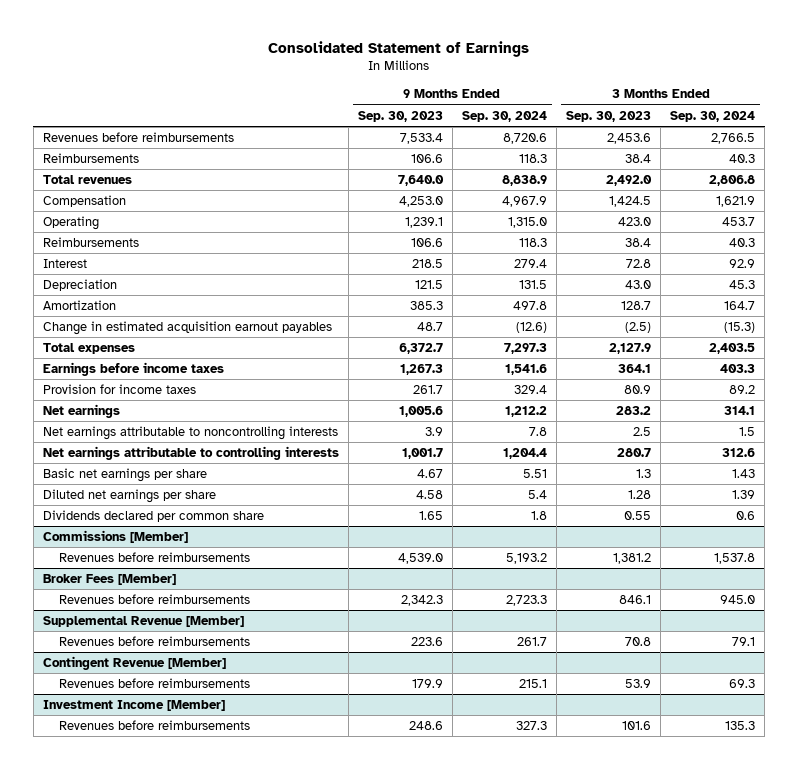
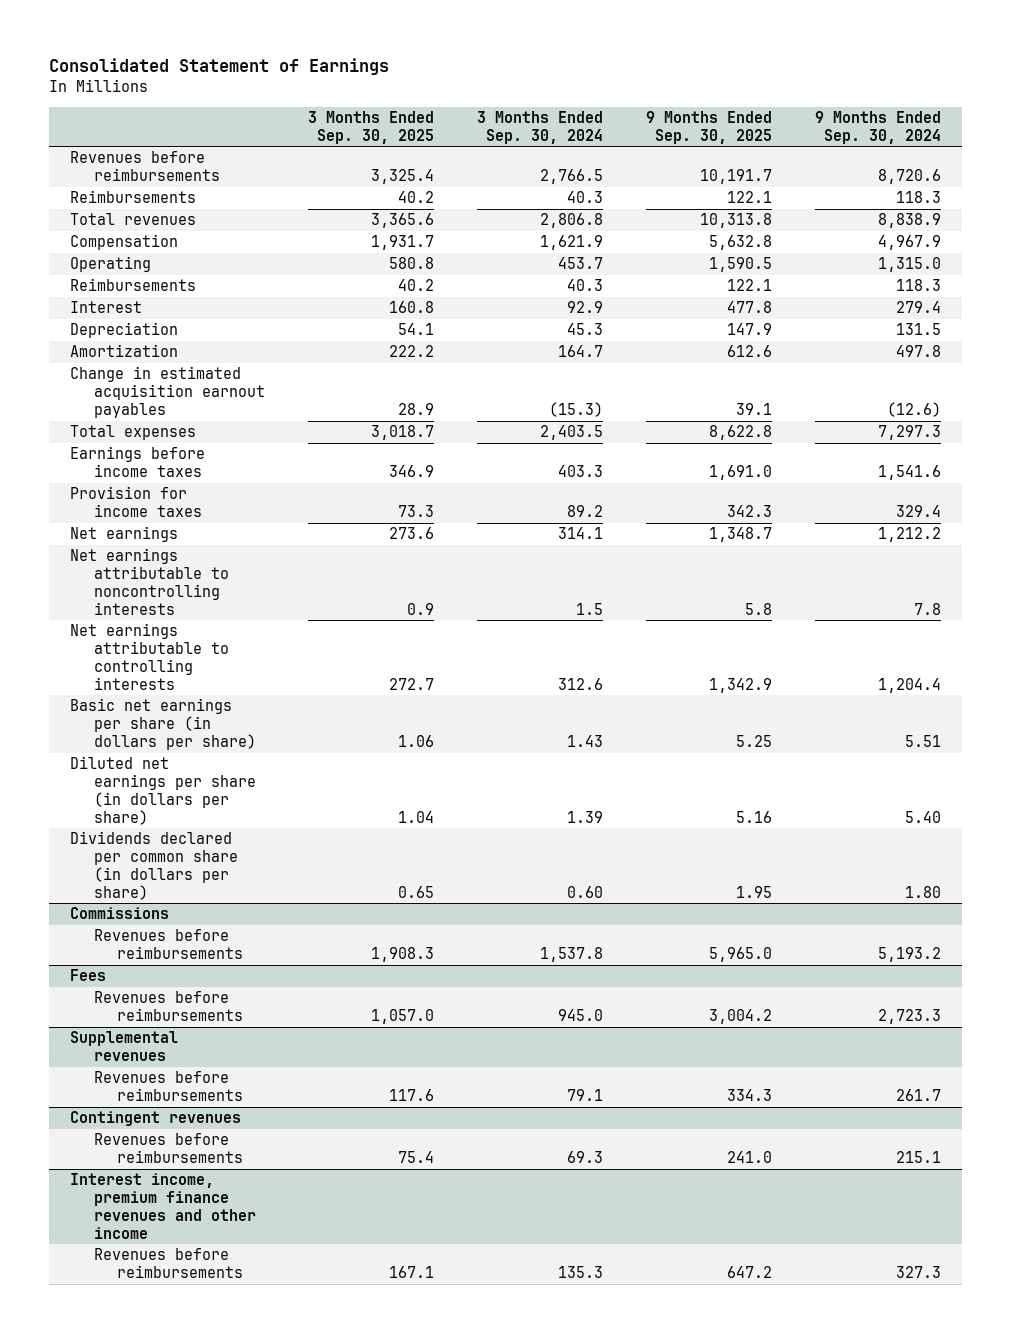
[357,110,443,122] Sep. 30, 2023 -> none
[566,110,652,122] Sep. 30, 2023 -> none
none -> [307,110,434,144] 3 Months Ended Sep. 30, 2025
none -> [645,110,772,144] 9 Months Ended Sep. 30, 2025
[42,468,207,483] Basic net earnings per share -> [70,698,256,750] Basic net earnings per share (in dollars per share)
[42,489,216,504] Diluted net earnings per share -> [70,756,256,825] Diluted net earnings per share (in dollars per share)
[527,490,547,500] 5.4 -> [904,810,941,823] 5.40
[42,510,264,523] Dividends declared per common share -> [70,831,238,900] Dividends declared per common share (in dollars per share)
[530,511,547,521] 1.8 -> [904,885,941,898] 1.80
[736,511,756,521] 0.6 -> [566,885,603,898] 0.60
[42,530,188,544] Commissions [Member] -> [70,907,170,920] Commissions
[42,574,176,586] Broker Fees [Member] -> [70,969,107,982] Fees
[42,616,244,628] Supplemental Revenue [Member] -> [70,1031,179,1062] Supplemental revenues
[42,656,226,671] Contingent Revenue [Member] -> [70,1111,242,1127] Contingent revenues
[42,700,225,712] Investment Income [Member] -> [70,1173,256,1239] Interest income, premium finance revenues and other income

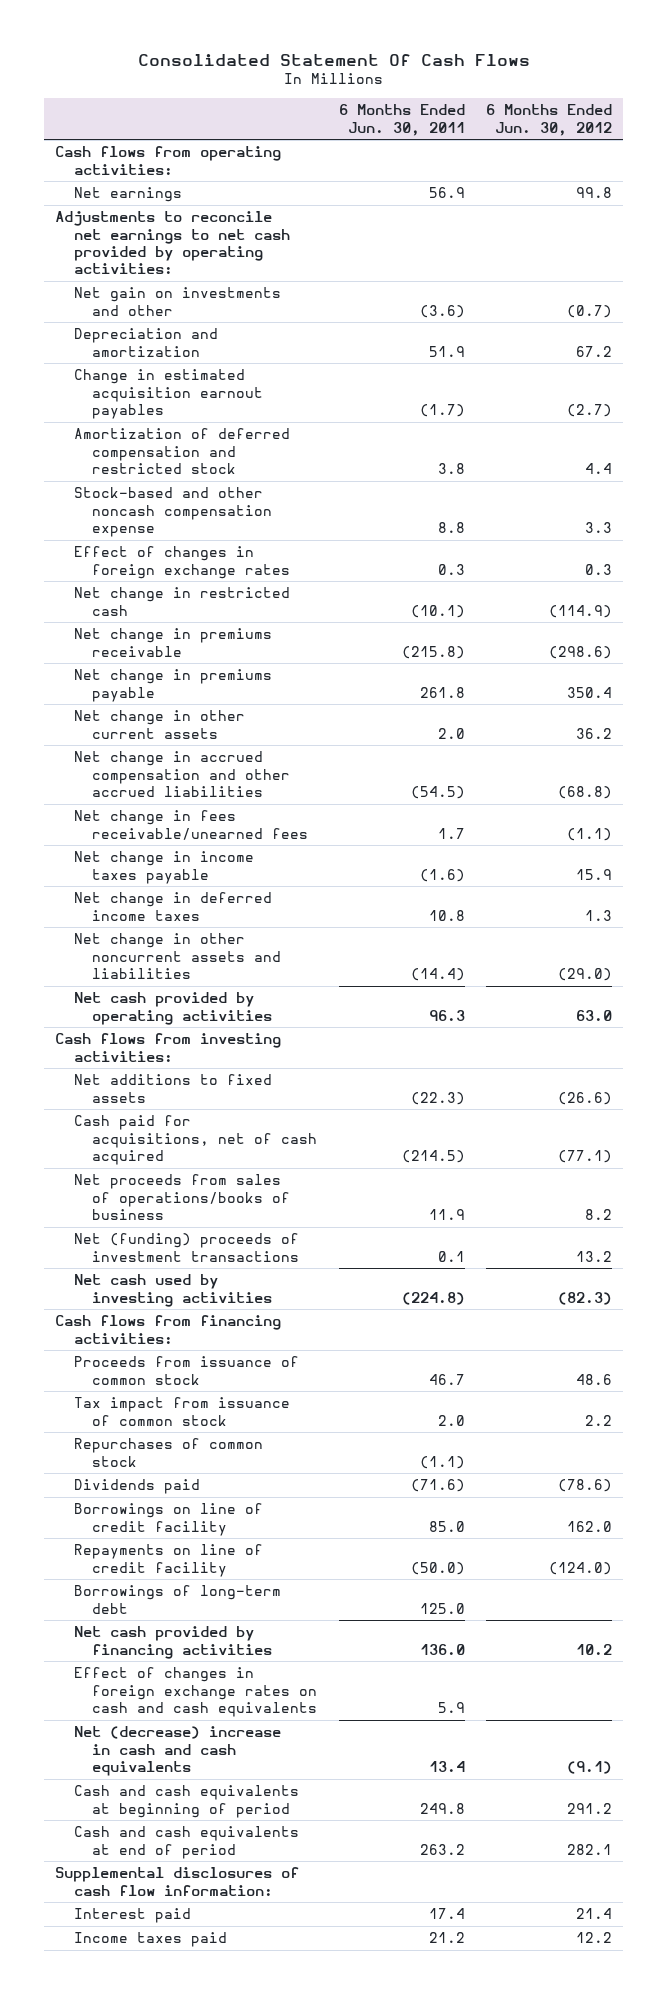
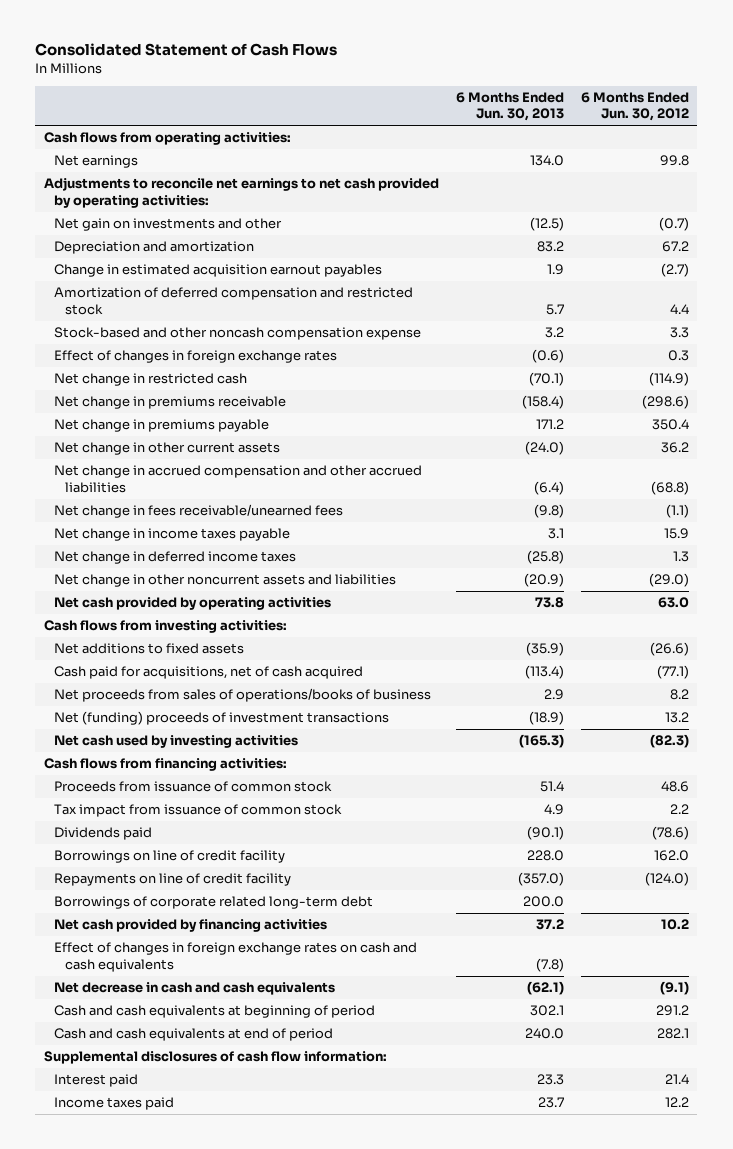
[137,53,530,66] Consolidated Statement Of Cash Flows -> [35,43,338,57] Consolidated Statement of Cash Flows
[338,104,465,136] 6 Months Ended Jun. 30, 2011 -> none
none -> [455,91,564,122] 6 Months Ended Jun. 30, 2013
[73,1438,263,1467] Repurchases of common stock -> none
[73,1585,281,1614] Borrowings of long-term debt -> [54,896,374,910] Borrowings of corporate related long-term debt
[73,1726,281,1776] Net (decrease) increase in cash and cash equivalents -> [54,982,336,996] Net decrease in cash and cash equivalents

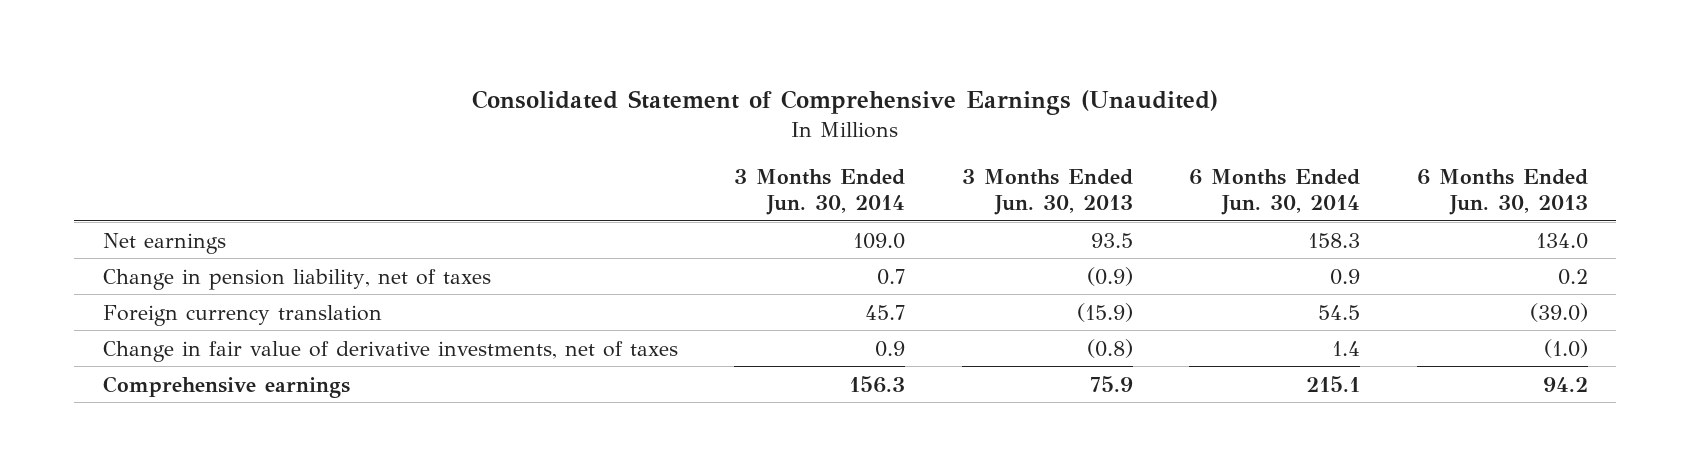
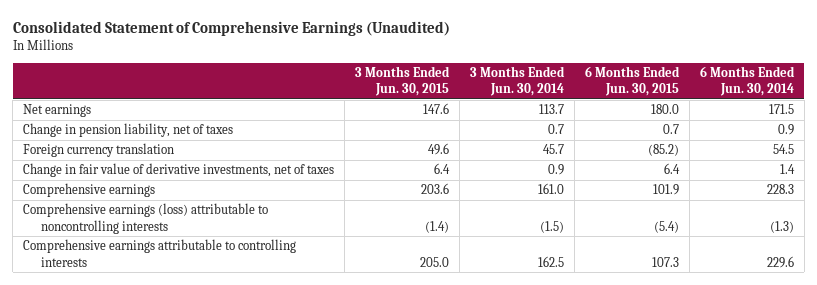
[961,168,1133,215] 3 Months Ended Jun. 30, 2013 -> none
[1416,168,1588,215] 6 Months Ended Jun. 30, 2013 -> none
none -> [355,65,451,97] 3 Months Ended Jun. 30, 2015
none -> [584,65,680,97] 6 Months Ended Jun. 30, 2015
[853,232,906,249] 109.0 -> [538,104,564,115] 113.7
[1308,232,1361,248] 158.3 -> [768,104,794,115] 171.5
[849,375,906,393] 156.3 -> [537,183,564,195] 161.0
[1306,375,1361,392] 215.1 -> [766,184,794,195] 228.3
none -> [23,203,269,234] Comprehensive earnings (loss) attributable to noncontrolling interests
none -> [23,239,297,267] Comprehensive earnings attributable to controlling interests

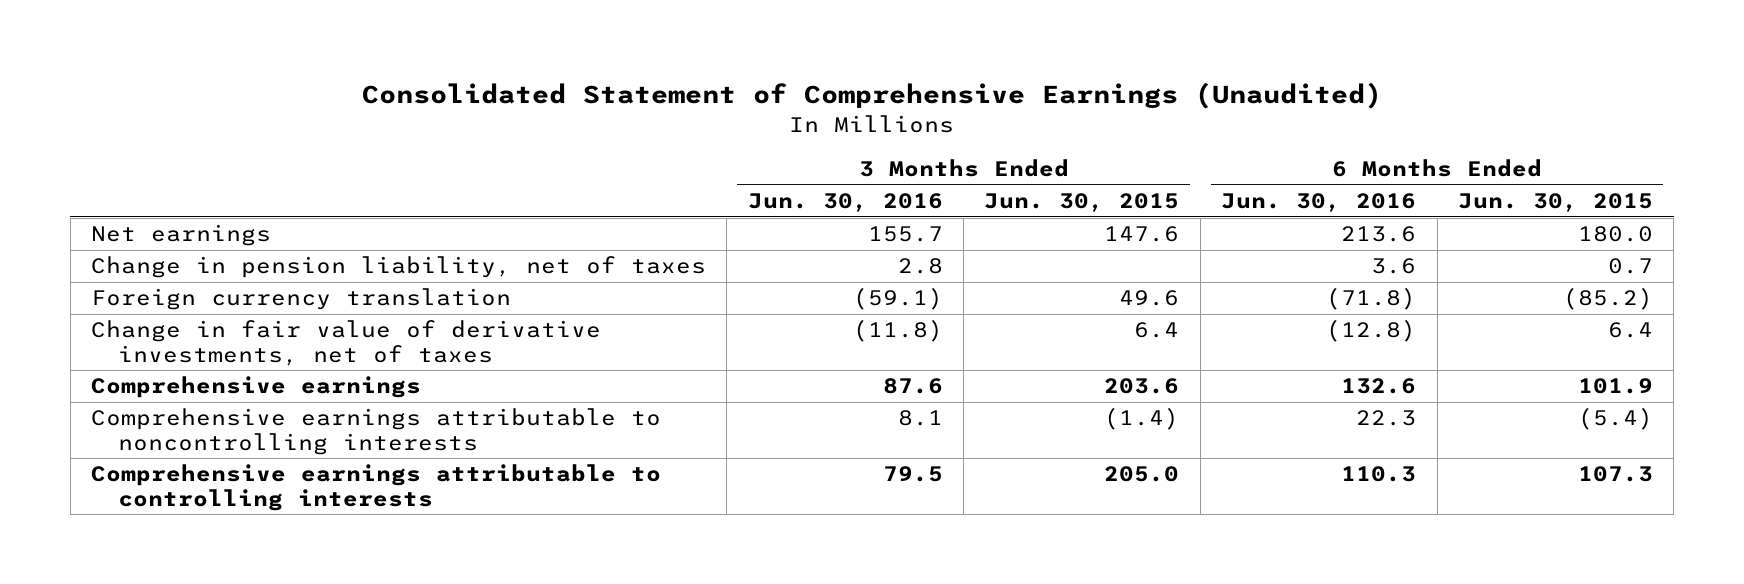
[469,65,565,97] 3 Months Ended Jun. 30, 2014 -> none
[699,65,795,97] 6 Months Ended Jun. 30, 2014 -> none
none -> [747,193,943,213] Jun. 30, 2016
none -> [1221,193,1417,213] Jun. 30, 2016
[23,203,269,234] Comprehensive earnings (loss) attributable to noncontrolling interests -> [91,408,662,455] Comprehensive earnings attributable to noncontrolling interests

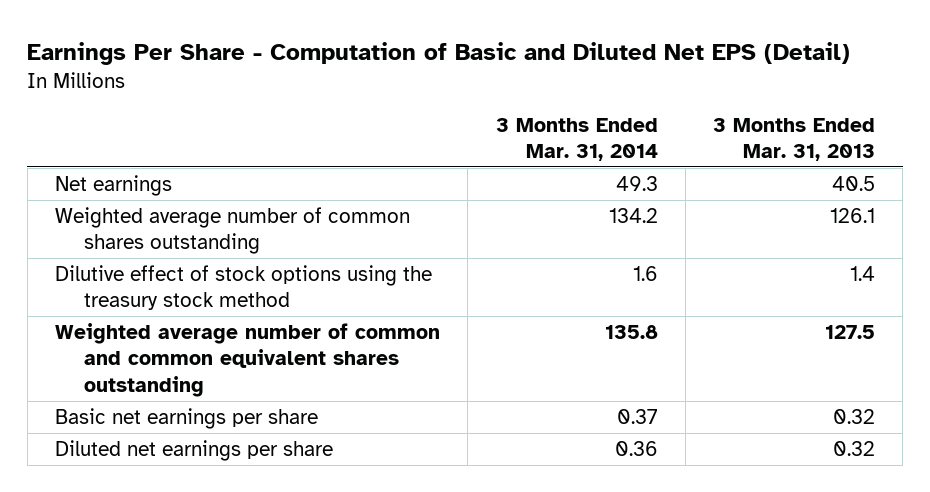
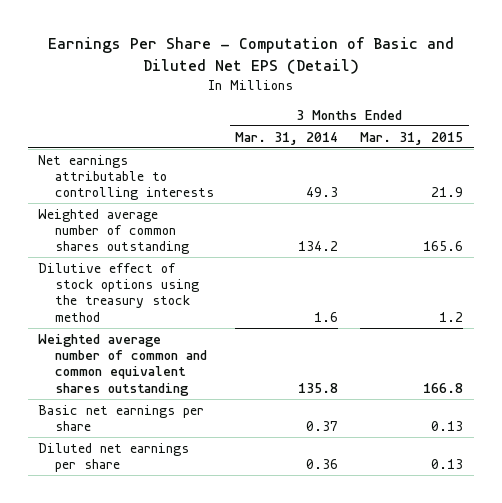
[712,117,875,162] 3 Months Ended Mar. 31, 2013 -> none
none -> [360,131,464,145] Mar. 31, 2015
[55,174,173,196] Net earnings -> [38,154,214,201] Net earnings attributable to controlling interests

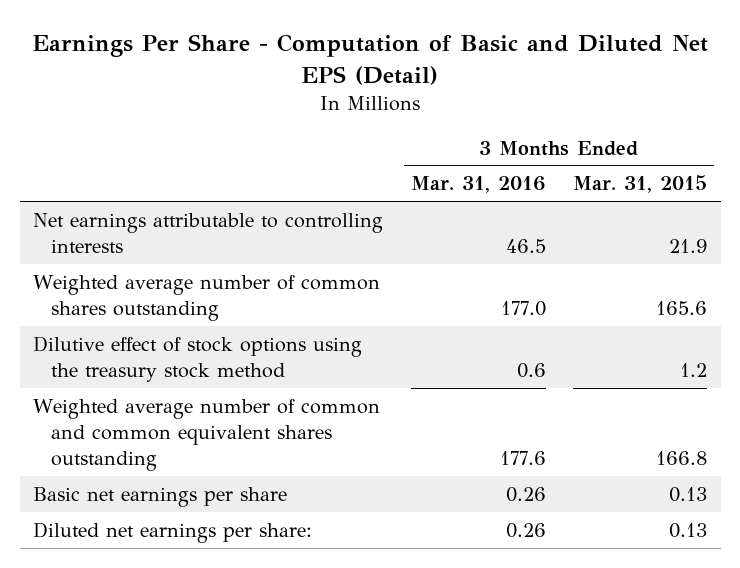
[235,131,339,145] Mar. 31, 2014 -> none
none -> [410,176,546,194] Mar. 31, 2016
[38,442,190,473] Diluted net earnings per share -> [33,521,313,543] Diluted net earnings per share:

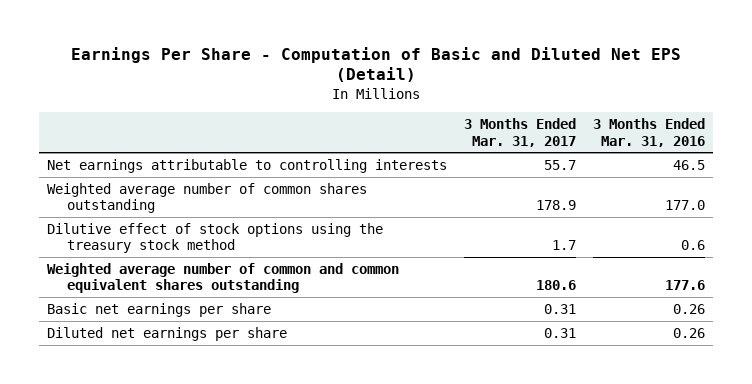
[572,175,707,194] Mar. 31, 2015 -> none
none -> [464,117,577,147] 3 Months Ended Mar. 31, 2017
[33,521,313,543] Diluted net earnings per share: -> [47,326,288,341] Diluted net earnings per share

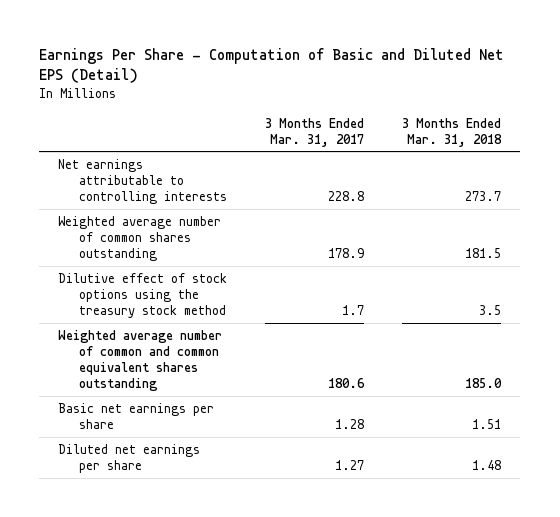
[592,117,705,147] 3 Months Ended Mar. 31, 2016 -> none
none -> [402,117,503,147] 3 Months Ended Mar. 31, 2018
[544,159,577,170] 55.7 -> [328,190,365,201] 228.8
[544,303,577,314] 0.31 -> [335,418,365,429] 1.28
[544,327,577,338] 0.31 -> [335,459,365,470] 1.27

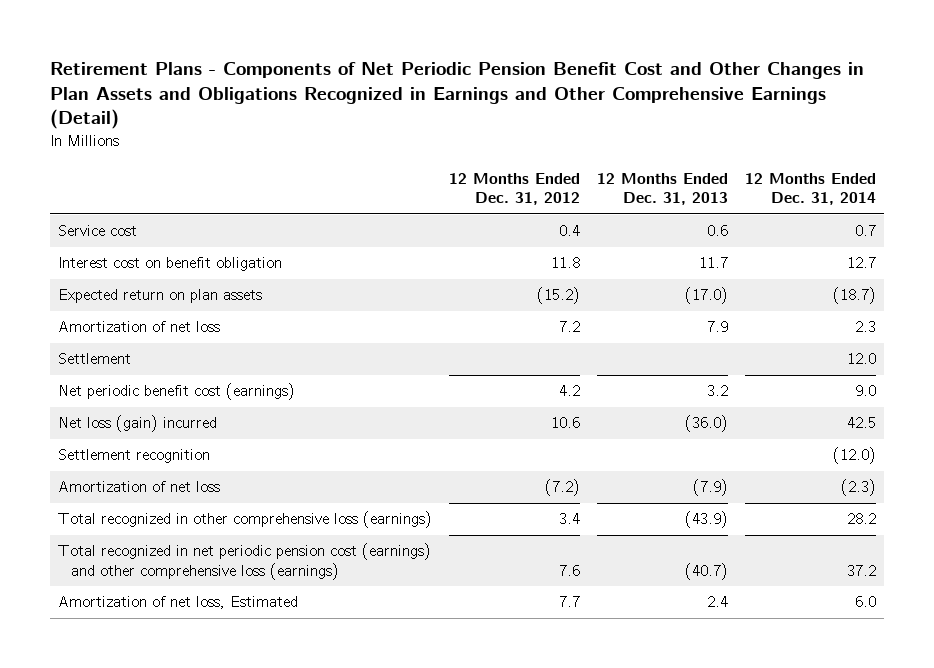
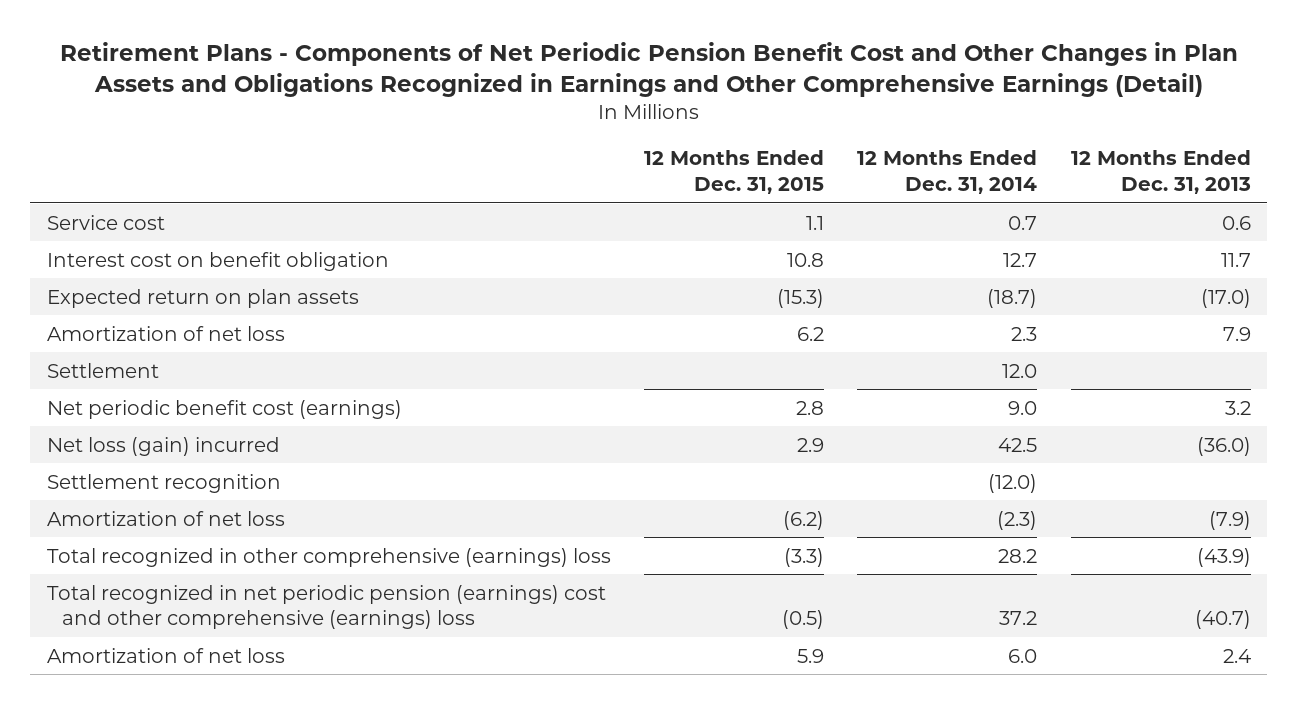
[449,172,581,206] 12 Months Ended Dec. 31, 2012 -> none
none -> [644,150,825,194] 12 Months Ended Dec. 31, 2015
[58,511,433,529] Total recognized in other comprehensive loss (earnings) -> [46,547,611,567] Total recognized in other comprehensive (earnings) loss
[58,543,432,580] Total recognized in net periodic pension cost (earnings) and other comprehensive loss (earnings) -> [46,584,606,630] Total recognized in net periodic pension (earnings) cost and other comprehensive (earnings) loss
[58,596,299,610] Amortization of net loss, Estimated -> [46,647,285,663] Amortization of net loss

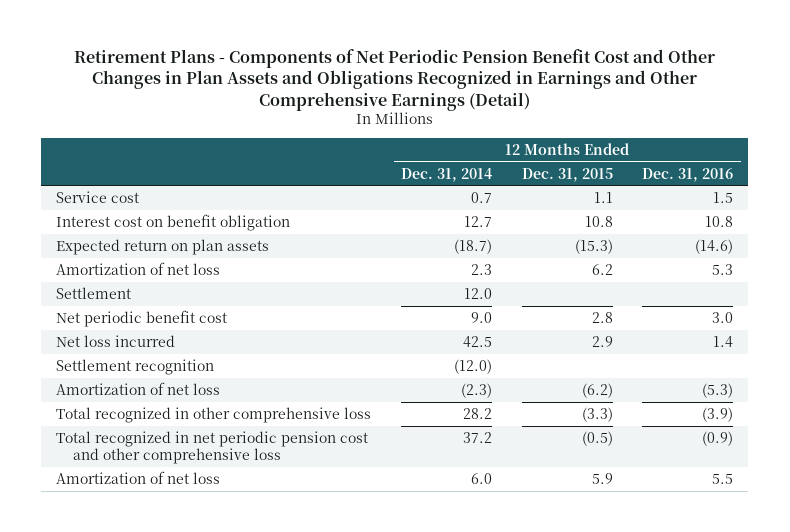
[1070,150,1251,194] 12 Months Ended Dec. 31, 2013 -> none
none -> [642,167,734,182] Dec. 31, 2016
[46,399,402,419] Net periodic benefit cost (earnings) -> [56,309,228,327] Net periodic benefit cost
[46,436,280,456] Net loss (gain) incurred -> [56,334,176,347] Net loss incurred
[46,547,611,567] Total recognized in other comprehensive (earnings) loss -> [56,406,372,423] Total recognized in other comprehensive loss
[46,584,606,630] Total recognized in net periodic pension (earnings) cost and other comprehensive (earnings) loss -> [56,430,369,465] Total recognized in net periodic pension cost and other comprehensive loss

